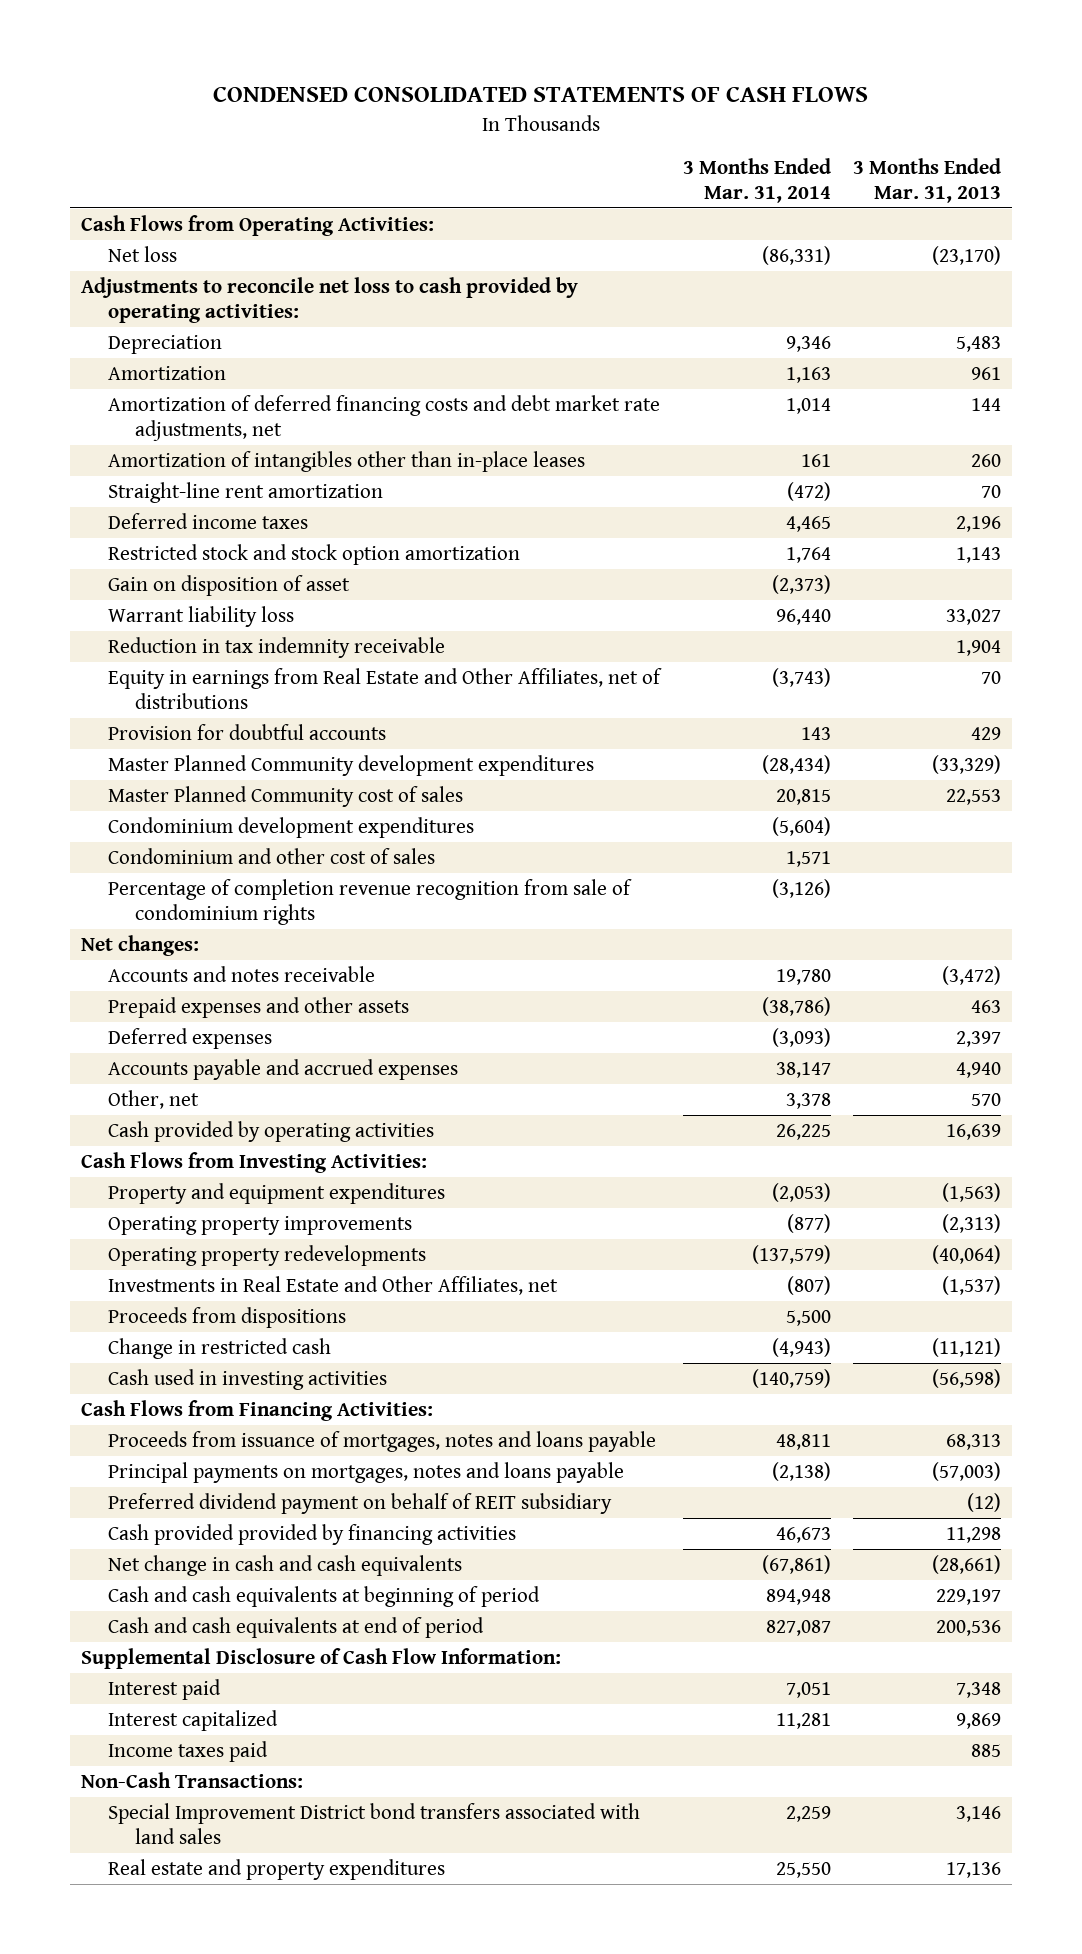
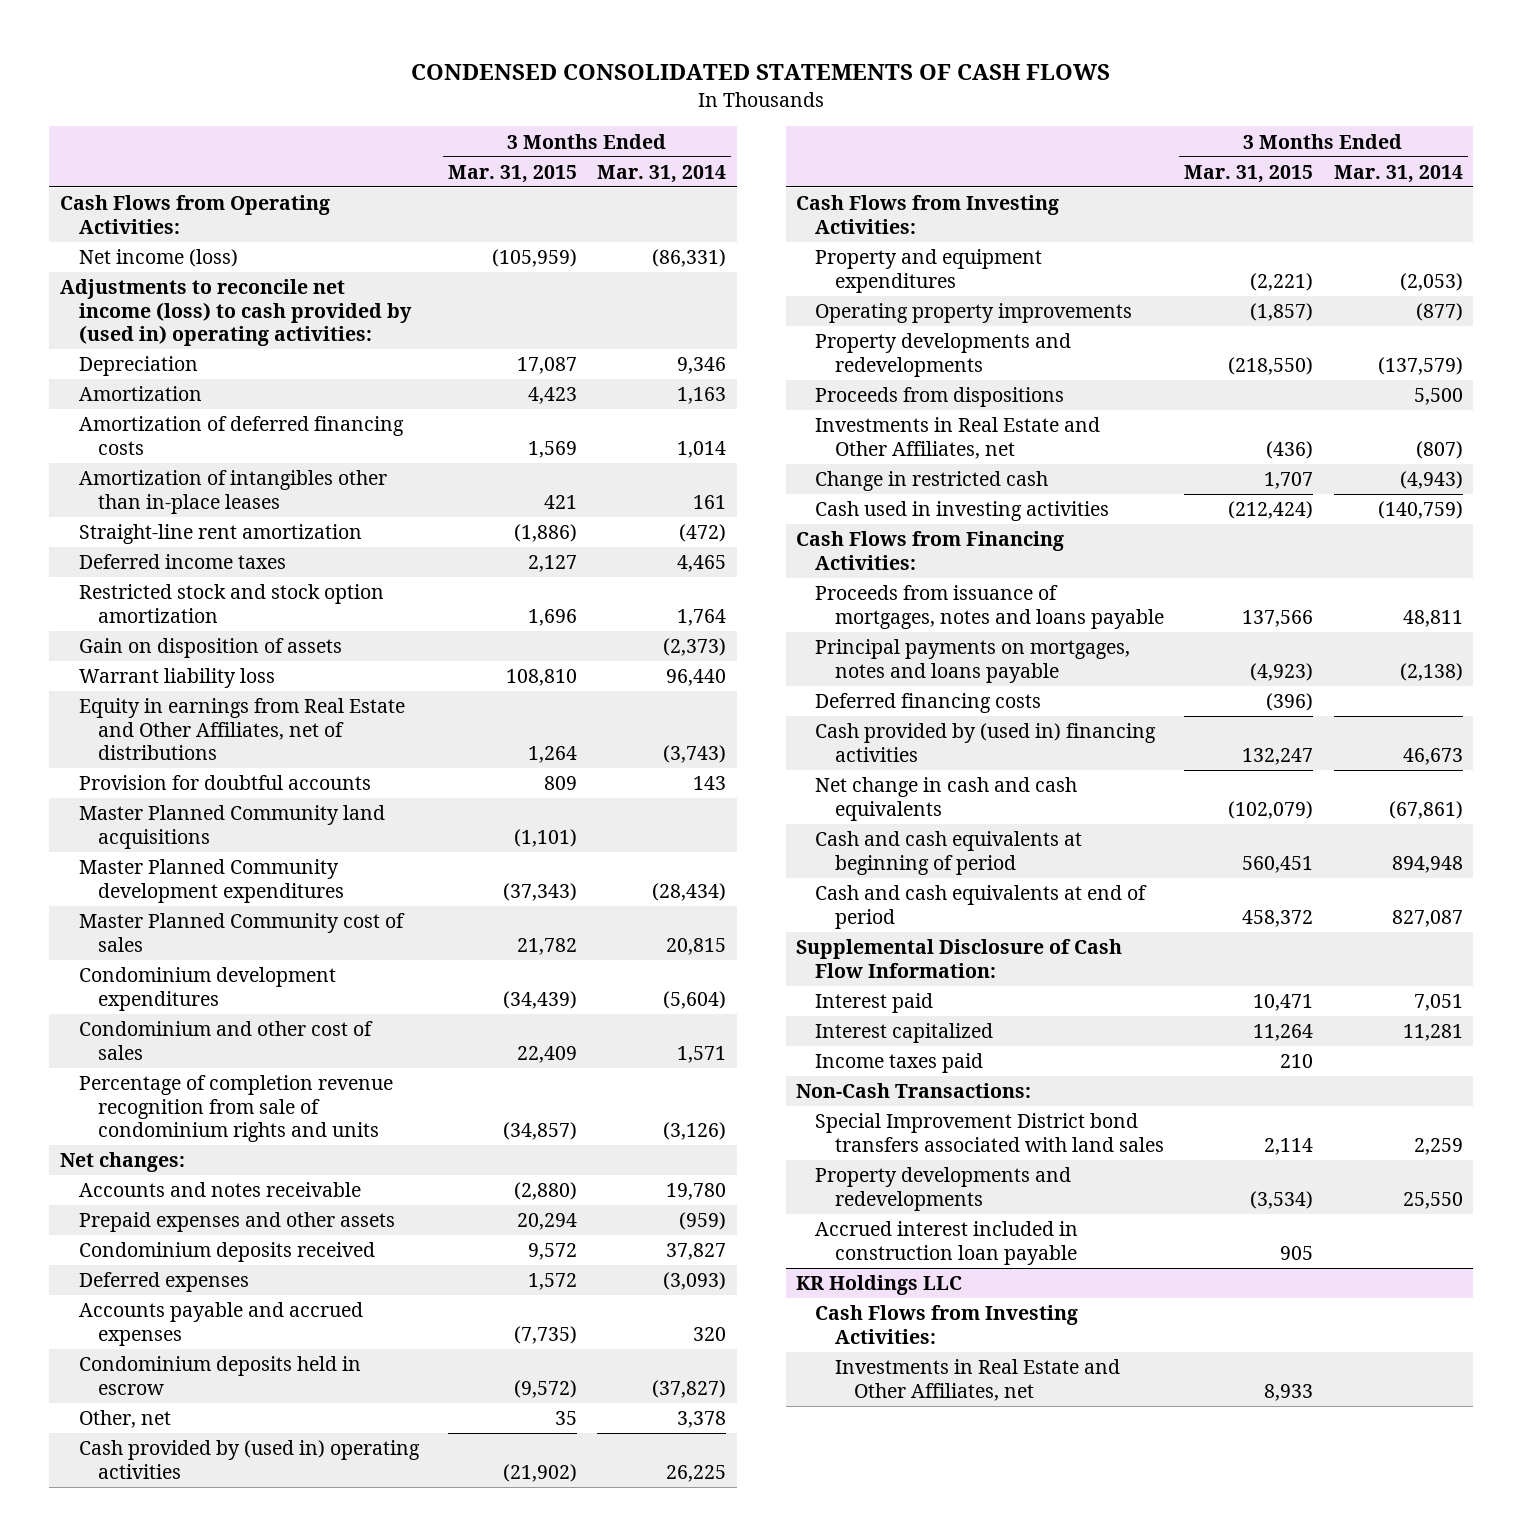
[853,158,1002,204] 3 Months Ended Mar. 31, 2013 -> none
none -> [447,164,577,183] Mar. 31, 2015
[108,245,178,262] Net loss -> [78,249,238,268] Net income (loss)
[80,276,578,323] Adjustments to reconcile net loss to cash provided by operating activities: -> [59,279,412,347] Adjustments to reconcile net income (loss) to cash provided by (used in) operating activities:
[108,394,661,441] Amortization of deferred financing costs and debt market rate adjustments, net -> [78,416,404,455] Amortization of deferred financing costs
[108,574,351,596] Gain on disposition of asset -> [78,638,342,659] Gain on disposition of assets
[108,636,446,658] Reduction in tax indemnity receivable -> none
none -> [78,805,385,849] Master Planned Community land acquisitions
[108,878,633,925] Percentage of completion revenue recognition from sale of condominium rights -> [78,1075,393,1143] Percentage of completion revenue recognition from sale of condominium rights and units
[761,996,831,1016] (38,786) -> [679,1212,727,1231] (959)
none -> [78,1242,375,1263] Condominium deposits received
[775,1061,831,1078] 38,147 -> [693,1326,727,1341] 320
none -> [78,1356,361,1395] Condominium deposits held in escrow
[108,1120,435,1142] Cash provided by operating activities -> [78,1440,420,1479] Cash provided by (used in) operating activities
[108,1244,427,1266] Operating property redevelopments -> [815,333,1072,377] Property developments and redevelopments
[108,1275,559,1295] Investments in Real Estate and Other Affiliates, net -> [815,417,1101,459] Investments in Real Estate and Other Affiliates, net
[108,1492,613,1514] Preferred dividend payment on behalf of REIT subsidiary -> none
none -> [815,693,1042,714] Deferred financing costs
[108,1523,517,1545] Cash provided provided by financing activities -> [815,723,1157,762] Cash provided by (used in) financing activities
[108,1858,446,1880] Real estate and property expenditures -> [815,1167,1072,1211] Property developments and redevelopments
none -> [815,1221,1079,1265] Accrued interest included in construction loan payable
none -> [796,1275,963,1296] KR Holdings LLC
none -> [815,1305,1079,1344] Cash Flows from Investing Activities:
none -> [834,1359,1120,1401] Investments in Real Estate and Other Affiliates, net

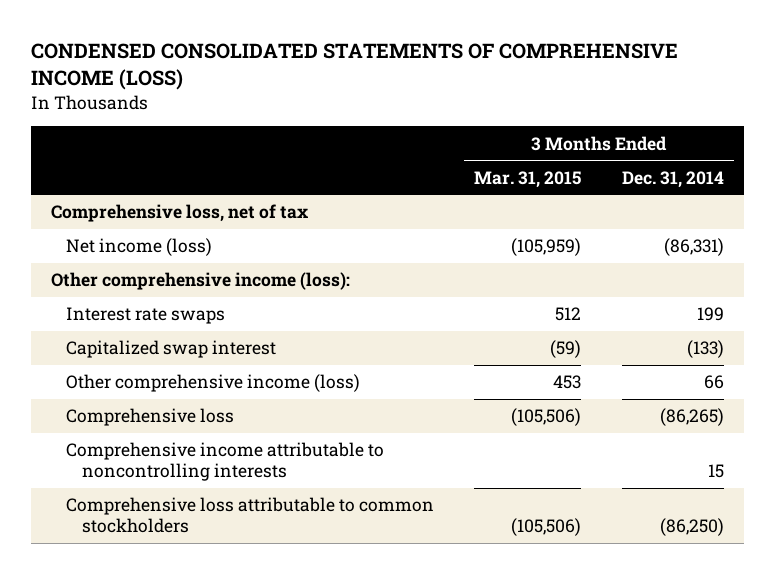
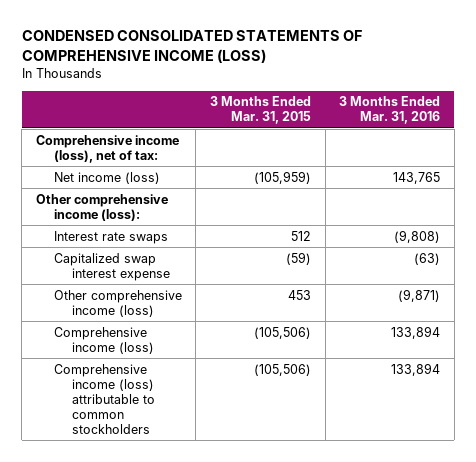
[621,170,724,188] Dec. 31, 2014 -> none
none -> [339,96,441,125] 3 Months Ended Mar. 31, 2016
[51,204,309,223] Comprehensive loss, net of tax -> [35,134,179,163] Comprehensive income (loss), net of tax:
[66,340,277,359] Capitalized swap interest -> [53,252,170,281] Capitalized swap interest expense
[66,442,385,481] Comprehensive income attributable to noncontrolling interests -> none
[66,408,235,427] Comprehensive loss -> [53,326,154,354] Comprehensive income (loss)
[66,497,435,533] Comprehensive loss attributable to common stockholders -> [53,363,155,434] Comprehensive income (loss) attributable to common stockholders

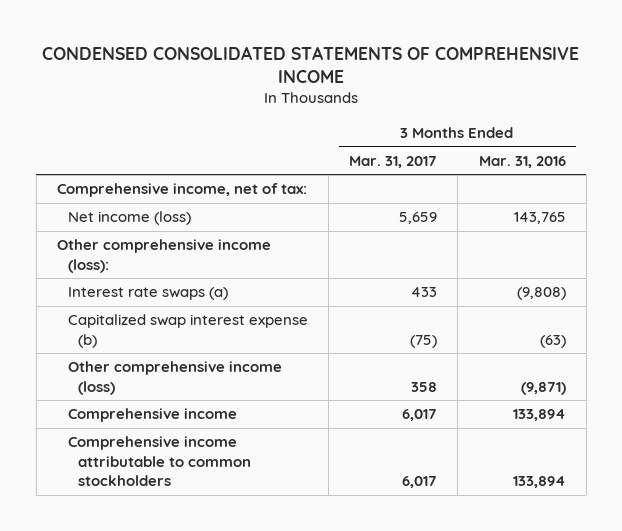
[21,30,363,63] CONDENSED CONSOLIDATED STATEMENTS OF COMPREHENSIVE INCOME (LOSS) -> [42,45,580,83] CONDENSED CONSOLIDATED STATEMENTS OF COMPREHENSIVE INCOME
[210,96,312,125] 3 Months Ended Mar. 31, 2015 -> none
none -> [349,155,438,168] Mar. 31, 2017
[35,134,179,163] Comprehensive income (loss), net of tax: -> [56,183,307,198] Comprehensive income, net of tax:
[53,230,168,244] Interest rate swaps -> [67,287,228,301] Interest rate swaps (a)
[53,252,170,281] Capitalized swap interest expense -> [67,314,308,348] Capitalized swap interest expense (b)
[53,326,154,354] Comprehensive income (loss) -> [67,408,237,423] Comprehensive income
[53,363,155,434] Comprehensive income (loss) attributable to common stockholders -> [67,436,252,486] Comprehensive income attributable to common stockholders

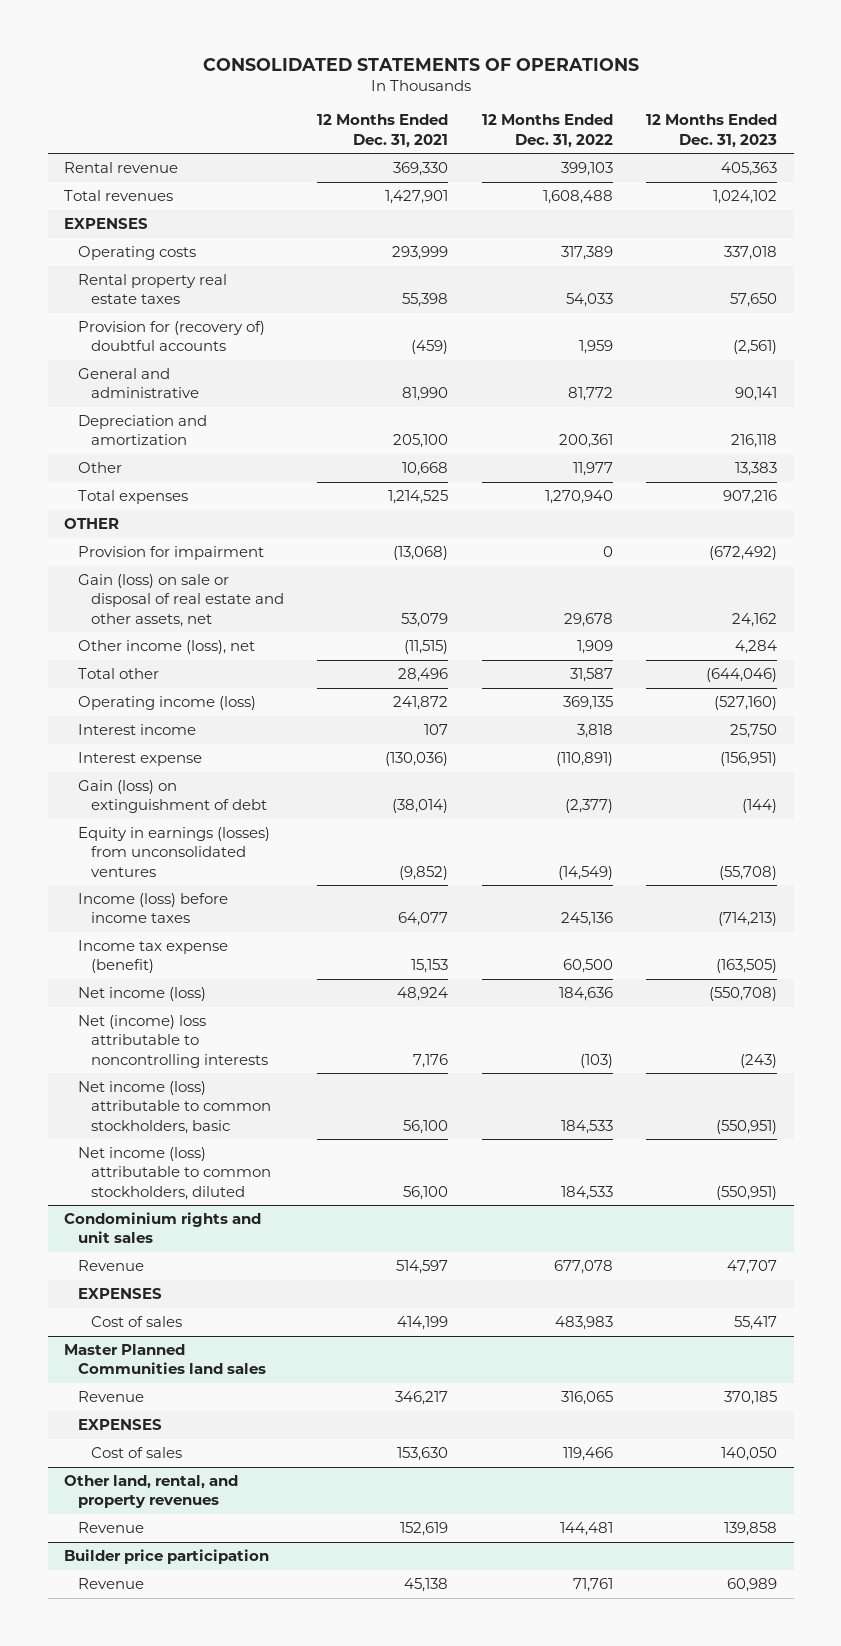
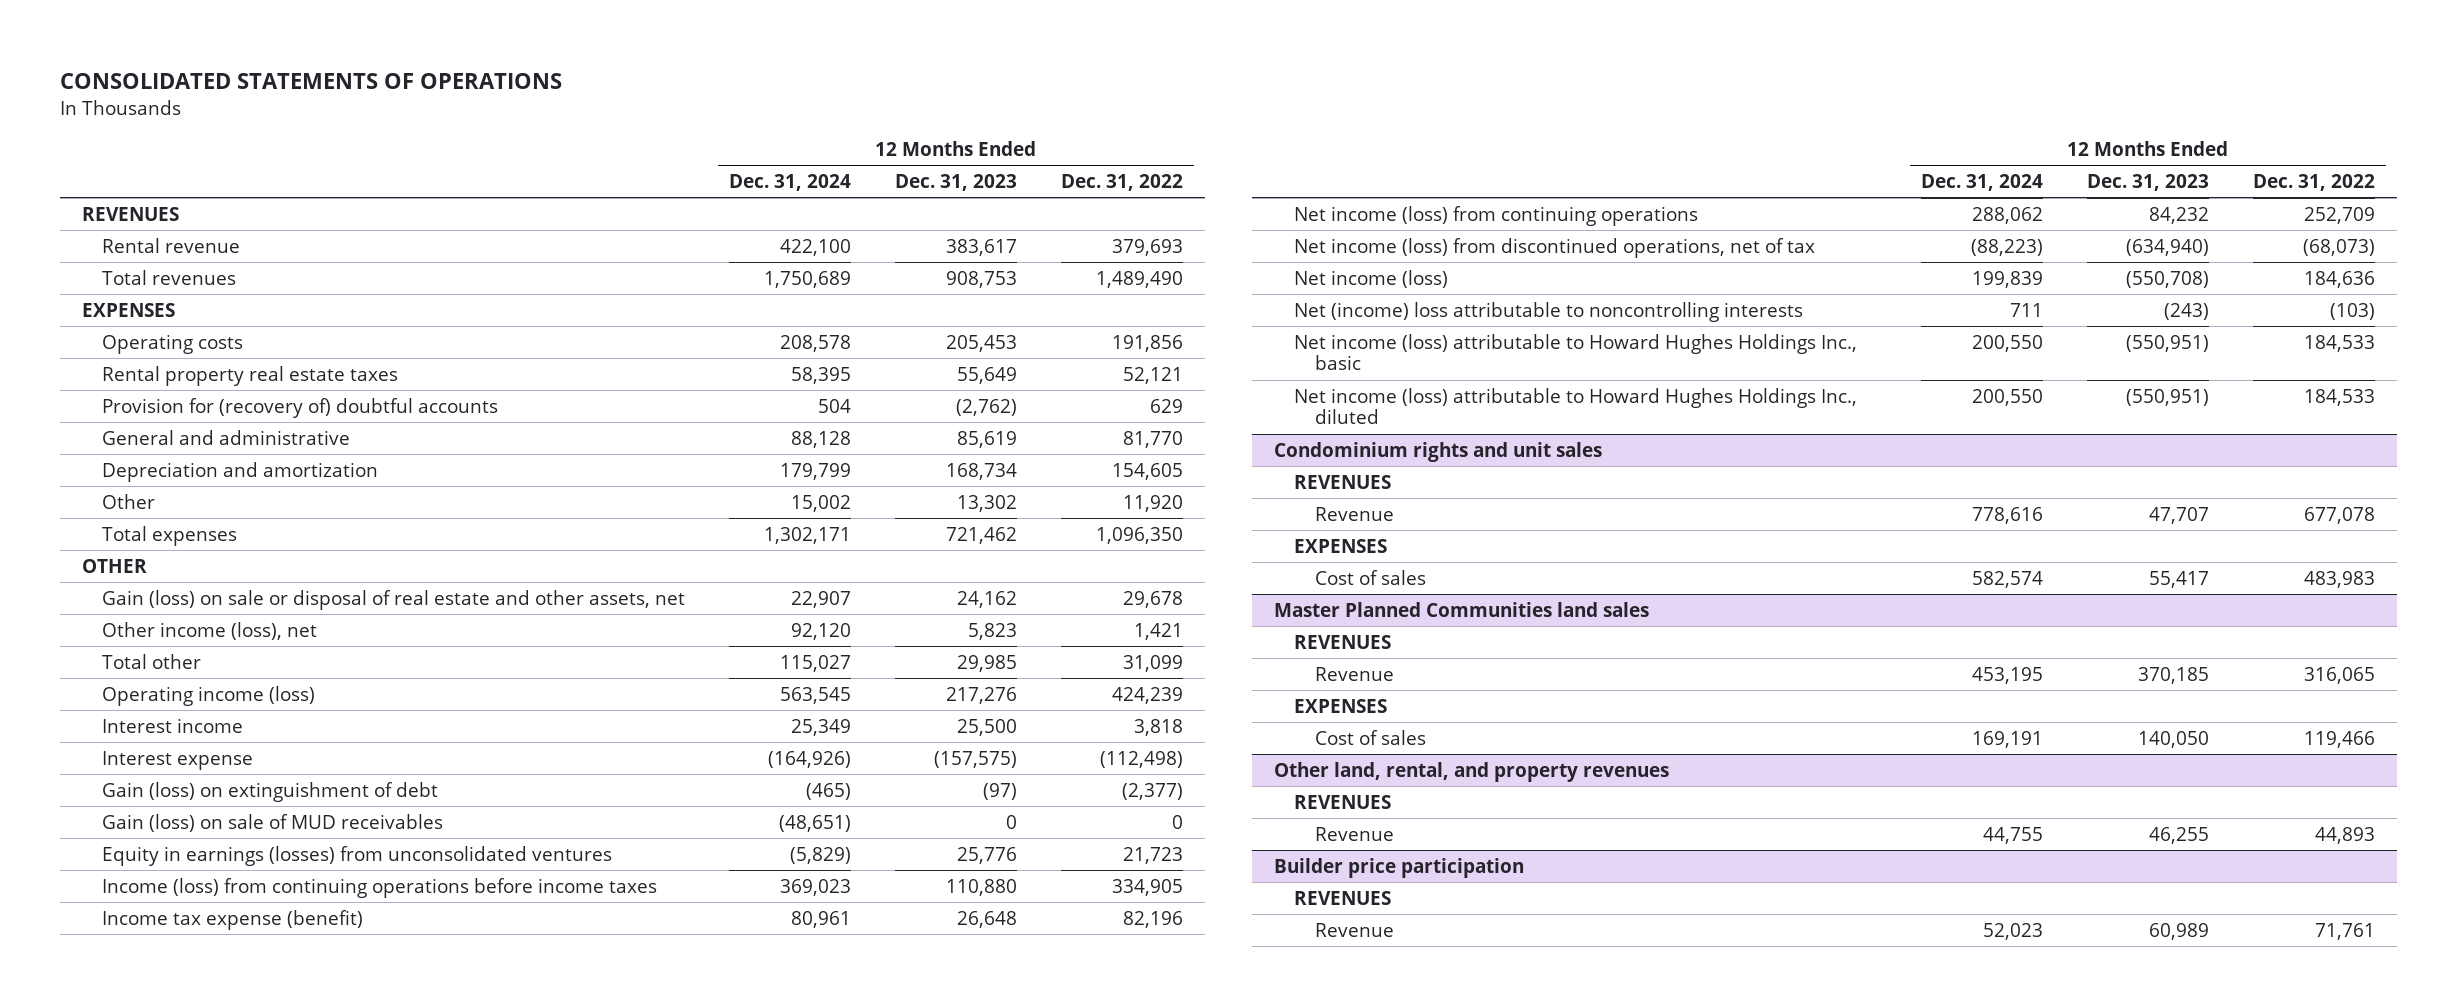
[317,114,449,148] 12 Months Ended Dec. 31, 2021 -> none
none -> [729,173,852,191] Dec. 31, 2024
none -> [81,206,179,221] REVENUES
[560,162,613,177] 399,103 -> [1112,238,1184,256] 379,693
[720,162,777,177] 405,363 -> [946,238,1018,256] 383,617
[542,190,613,205] 1,608,488 -> [1096,270,1184,288] 1,489,490
[712,190,777,205] 1,024,102 -> [946,270,1018,288] 908,753
[560,246,613,261] 317,389 -> [1112,334,1184,352] 191,856
[723,246,777,261] 337,018 -> [946,334,1018,352] 205,453
[565,293,613,308] 54,033 -> [1123,366,1184,384] 52,121
[729,293,777,308] 57,650 -> [957,366,1018,384] 55,649
[578,340,613,355] 1,959 -> [1150,398,1184,413] 629
[732,340,777,355] (2,561) -> [956,398,1018,416] (2,762)
[567,387,613,402] 81,772 -> [1123,430,1184,448] 81,770
[734,387,777,402] 90,141 -> [957,430,1018,448] 85,619
[558,434,613,449] 200,361 -> [1112,462,1184,480] 154,605
[730,434,777,449] 216,118 -> [946,462,1018,480] 168,734
[572,462,613,477] 11,977 -> [1123,494,1184,512] 11,920
[734,462,777,477] 13,383 -> [957,494,1018,512] 13,302
[544,490,613,505] 1,270,940 -> [1096,526,1184,544] 1,096,350
[722,490,777,505] 907,216 -> [946,526,1018,544] 721,462
[77,546,264,561] Provision for impairment -> none
[576,640,613,655] 1,909 -> [1134,622,1184,640] 1,421
[734,640,777,655] 4,284 -> [968,622,1018,640] 5,823
[569,668,613,683] 31,587 -> [1123,654,1184,672] 31,099
[705,668,777,683] (644,046) -> [957,654,1018,672] 29,985
[562,696,613,711] 369,135 -> [1112,686,1184,704] 424,239
[713,696,777,711] (527,160) -> [946,686,1018,704] 217,276
[729,724,777,739] 25,750 -> [957,718,1018,736] 25,500
[555,752,613,767] (110,891) -> [1100,750,1184,768] (112,498)
[719,752,777,767] (156,951) -> [934,750,1018,768] (157,575)
[741,799,777,814] (144) -> [983,782,1018,800] (97)
none -> [102,813,444,832] Gain (loss) on sale of MUD receivables
[557,865,613,880] (14,549) -> [1123,846,1184,864] 21,723
[718,865,777,880] (55,708) -> [957,846,1018,864] 25,776
[77,893,228,924] Income (loss) before income taxes -> [102,877,658,898] Income (loss) from continuing operations before income taxes
[560,912,613,927] 245,136 -> [1112,878,1184,896] 334,905
[717,912,777,927] (714,213) -> [946,878,1018,896] 110,880
[562,959,613,974] 60,500 -> [1123,910,1184,928] 82,196
[715,959,777,974] (163,505) -> [957,910,1018,928] 26,648
none -> [1294,205,1699,226] Net income (loss) from continuing operations
none -> [1294,237,1816,258] Net income (loss) from discontinued operations, net of tax
[77,1081,272,1134] Net income (loss) attributable to common stockholders, basic -> [1294,333,1858,371] Net income (loss) attributable to Howard Hughes Holdings Inc., basic
[77,1147,272,1200] Net income (loss) attributable to common stockholders, diluted -> [1294,387,1858,425] Net income (loss) attributable to Howard Hughes Holdings Inc., diluted
none -> [1294,474,1392,489] REVENUES
none -> [1294,634,1392,649] REVENUES
none -> [1294,794,1392,809] REVENUES
[559,1522,613,1537] 144,481 -> [2315,826,2376,844] 44,893
[723,1522,777,1537] 139,858 -> [2149,826,2210,844] 46,255
none -> [1294,890,1392,905] REVENUES

